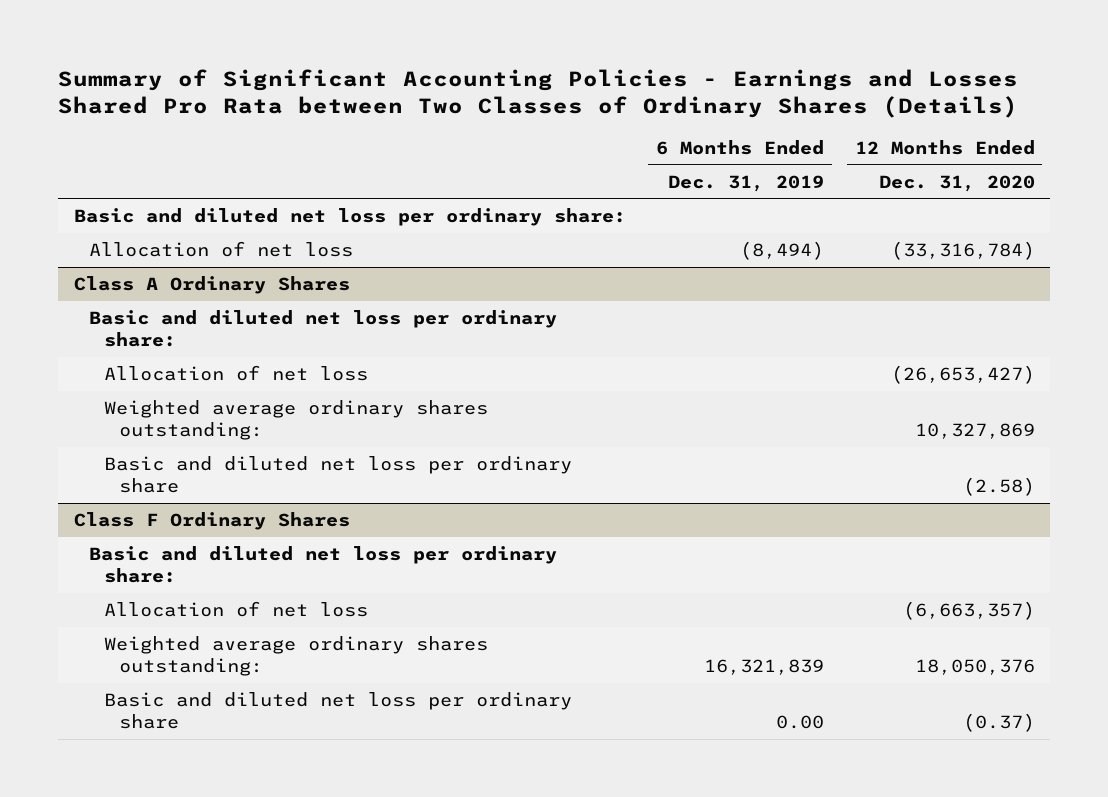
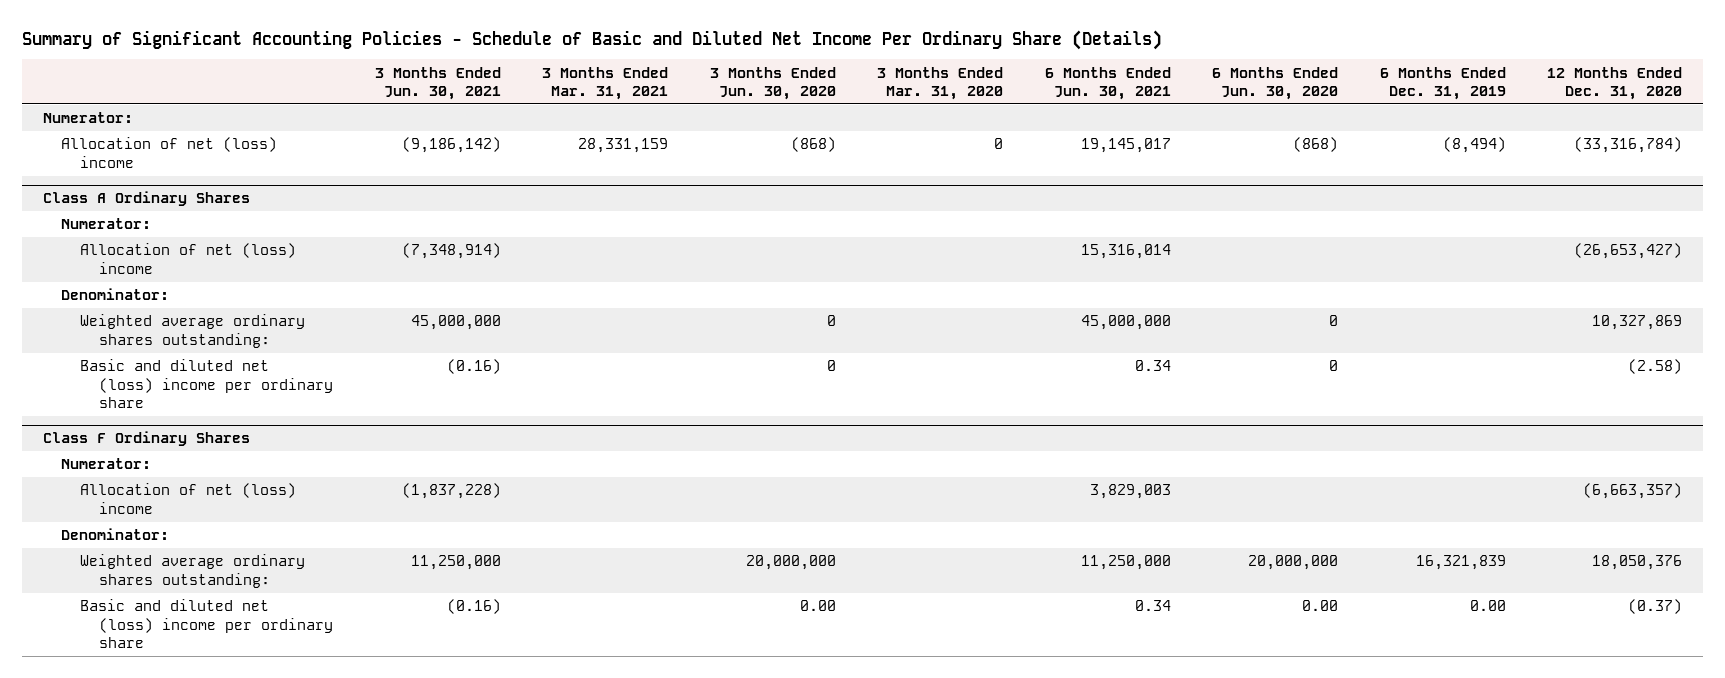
[58,68,1019,119] Summary of Significant Accounting Policies - Earnings and Losses Shared Pro Rata between Two Classes of Ordinary Shares (Details) -> [21,29,1162,50] Summary of Significant Accounting Policies - Schedule of Basic and Diluted Net Income Per Ordinary Share (Details)
none -> [374,66,501,100] 3 Months Ended Jun. 30, 2021
none -> [542,66,669,100] 3 Months Ended Mar. 31, 2021
none -> [709,66,836,100] 3 Months Ended Jun. 30, 2020
none -> [877,66,1004,100] 3 Months Ended Mar. 31, 2020
none -> [1044,66,1171,100] 6 Months Ended Jun. 30, 2021
none -> [1212,66,1339,100] 6 Months Ended Jun. 30, 2020
[73,207,626,226] Basic and diluted net loss per ordinary share: -> none
none -> [42,112,133,124] Numerator:
[88,240,353,257] Allocation of net loss -> [61,137,278,168] Allocation of net (loss) income
[88,309,557,347] Basic and diluted net loss per ordinary share: -> none
none -> [61,218,152,230] Numerator:
[104,364,369,381] Allocation of net loss -> [80,243,297,274] Allocation of net (loss) income
none -> [61,288,170,301] Denominator:
[104,455,573,493] Basic and diluted net loss per ordinary share -> [80,359,334,408] Basic and diluted net (loss) income per ordinary share
[88,545,557,583] Basic and diluted net loss per ordinary share: -> none
none -> [61,458,152,470] Numerator:
[104,600,369,617] Allocation of net loss -> [80,483,297,514] Allocation of net (loss) income
none -> [61,528,170,541] Denominator:
[104,691,573,729] Basic and diluted net loss per ordinary share -> [80,599,334,648] Basic and diluted net (loss) income per ordinary share

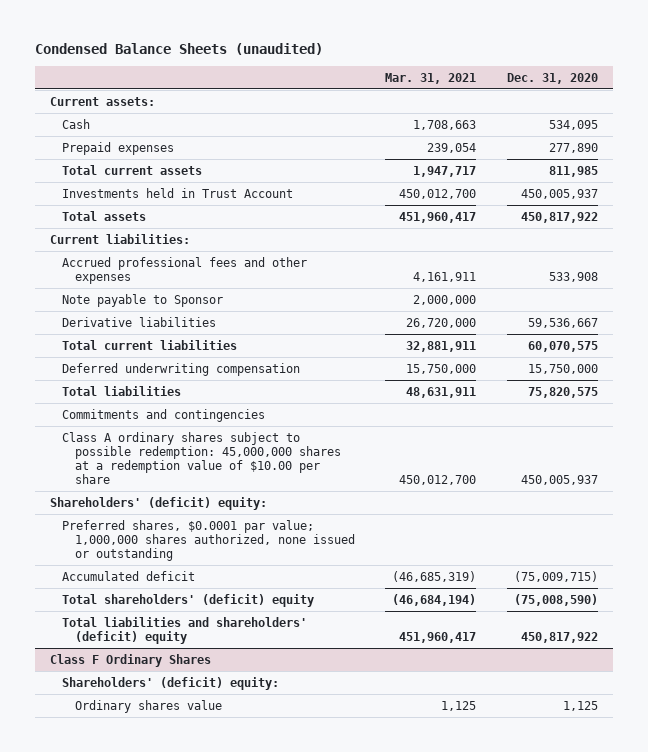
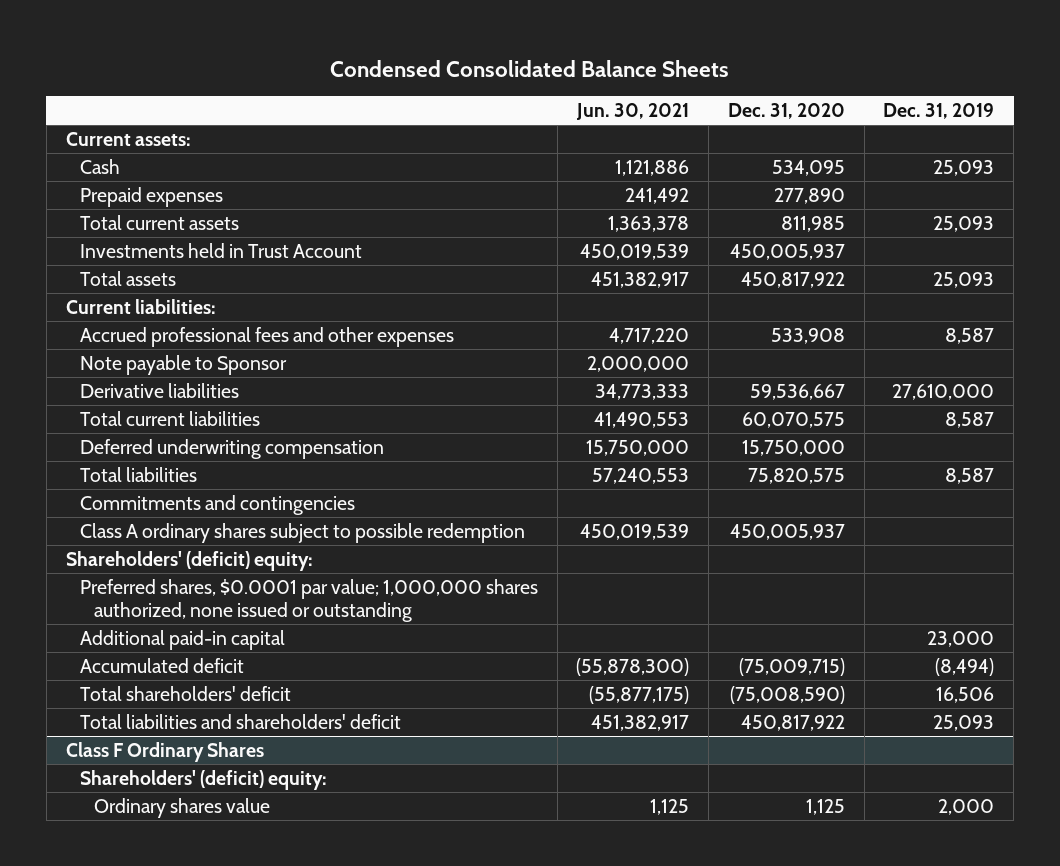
[34,42,323,55] Condensed Balance Sheets (unaudited) -> [329,59,729,77] Condensed Consolidated Balance Sheets
[385,72,477,84] Mar. 31, 2021 -> none
none -> [576,103,690,121] Jun. 30, 2021
none -> [883,103,995,120] Dec. 31, 2019
[62,431,341,485] Class A ordinary shares subject to possible redemption: 45,000,000 shares at a redemption value of $10.00 per share -> [79,522,525,543] Class A ordinary shares subject to possible redemption
none -> [79,629,285,650] Additional paid-in capital
[62,593,315,607] Total shareholders' (deficit) equity -> [79,685,291,701] Total shareholders' deficit
[62,616,308,645] Total liabilities and shareholders' (deficit) equity -> [79,713,401,729] Total liabilities and shareholders' deficit

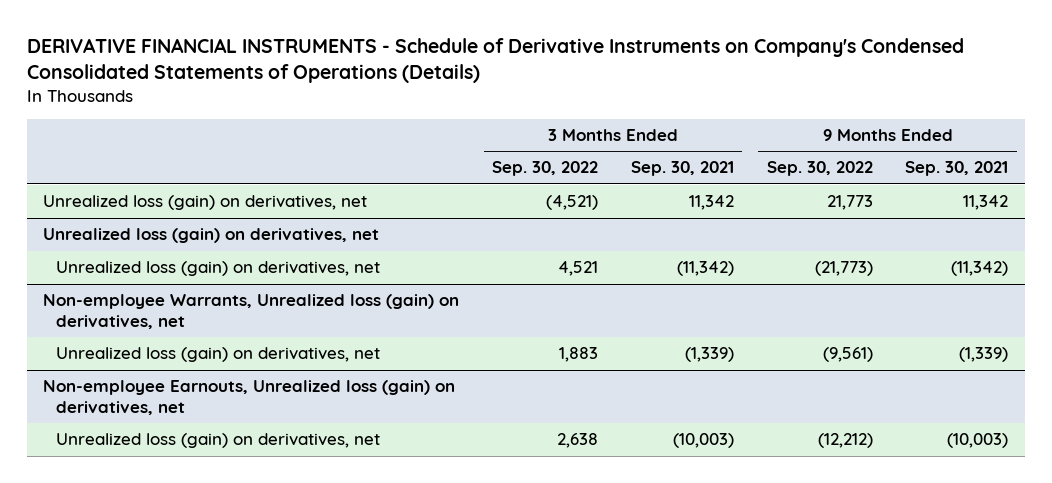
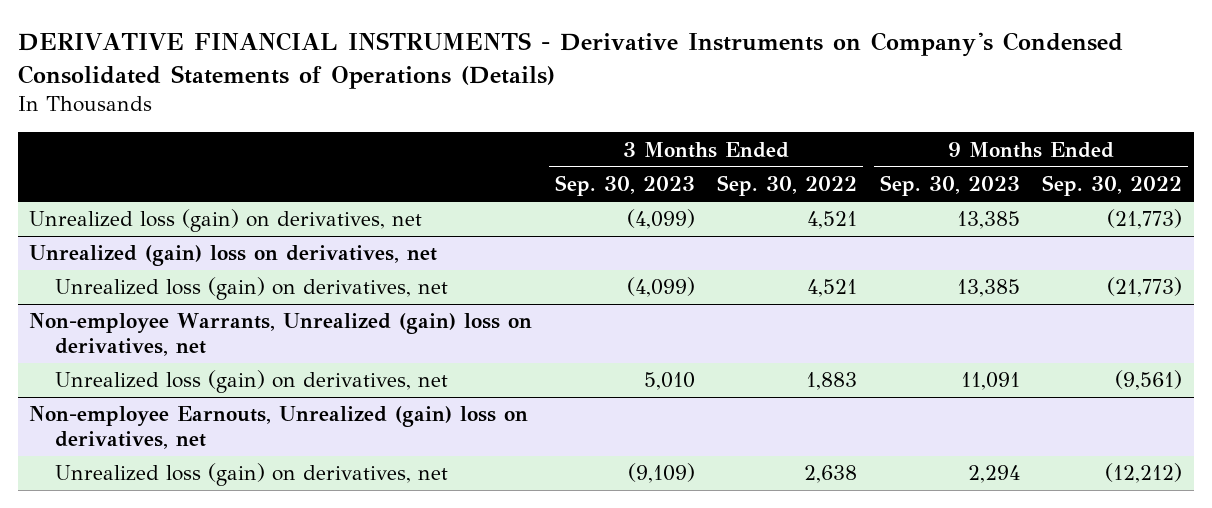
[26,37,964,84] DERIVATIVE FINANCIAL INSTRUMENTS - Schedule of Derivative Instruments on Company's Condensed Consolidated Statements of Operations (Details) -> [17,32,1123,89] DERIVATIVE FINANCIAL INSTRUMENTS - Derivative Instruments on Company's Condensed Consolidated Statements of Operations (Details)
[630,161,734,177] Sep. 30, 2021 -> none
[905,161,1009,177] Sep. 30, 2021 -> none
none -> [554,175,695,197] Sep. 30, 2023
none -> [879,175,1020,197] Sep. 30, 2023
[43,195,368,211] Unrealized loss (gain) on derivatives, net -> none
[43,228,380,244] Unrealized loss (gain) on derivatives, net -> none
none -> [29,245,438,267] Unrealized (gain) loss on derivatives, net
none -> [54,277,448,301] Unrealized loss (gain) on derivatives, net
[43,294,460,329] Non-employee Warrants, Unrealized loss (gain) on derivatives, net -> [29,313,533,357] Non-employee Warrants, Unrealized (gain) loss on derivatives, net
[43,380,456,415] Non-employee Earnouts, Unrealized loss (gain) on derivatives, net -> [29,406,529,450] Non-employee Earnouts, Unrealized (gain) loss on derivatives, net

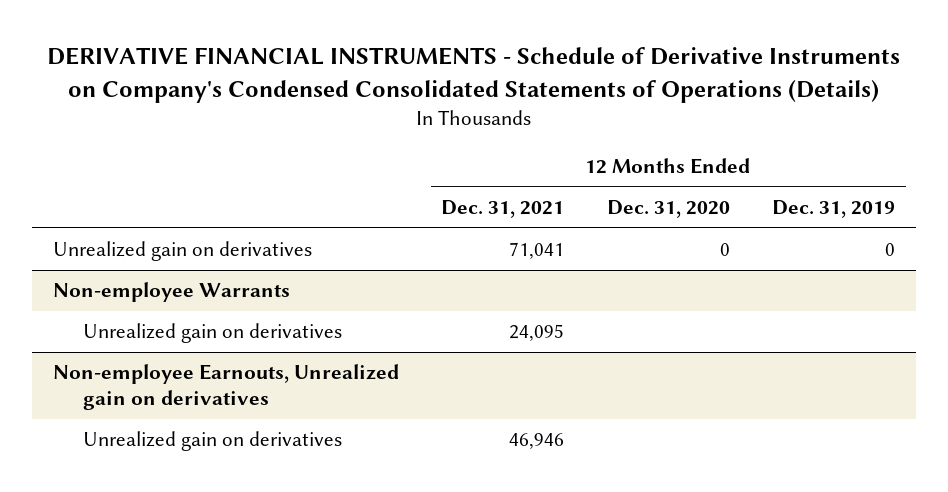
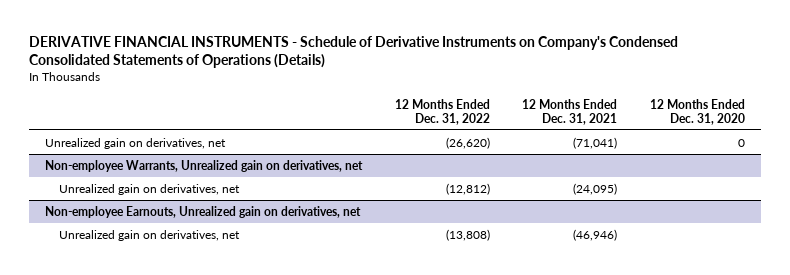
[771,200,895,219] Dec. 31, 2019 -> none
none -> [394,98,490,125] 12 Months Ended Dec. 31, 2022
[52,282,290,303] Non-employee Warrants -> none
[52,241,312,262] Unrealized gain on derivatives -> [45,137,227,149] Unrealized gain on derivatives, net
[509,242,565,260] 71,041 -> [573,136,618,149] (71,041)
none -> [45,159,364,172] Non-employee Warrants, Unrealized gain on derivatives, net
[83,323,343,344] Unrealized gain on derivatives -> [58,183,240,195] Unrealized gain on derivatives, net
[509,324,565,342] 24,095 -> [573,182,618,195] (24,095)
[52,364,399,410] Non-employee Earnouts, Unrealized gain on derivatives -> [45,205,362,218] Non-employee Earnouts, Unrealized gain on derivatives, net
[83,431,343,452] Unrealized gain on derivatives -> [58,229,240,241] Unrealized gain on derivatives, net
[509,433,565,450] 46,946 -> [573,228,618,241] (46,946)

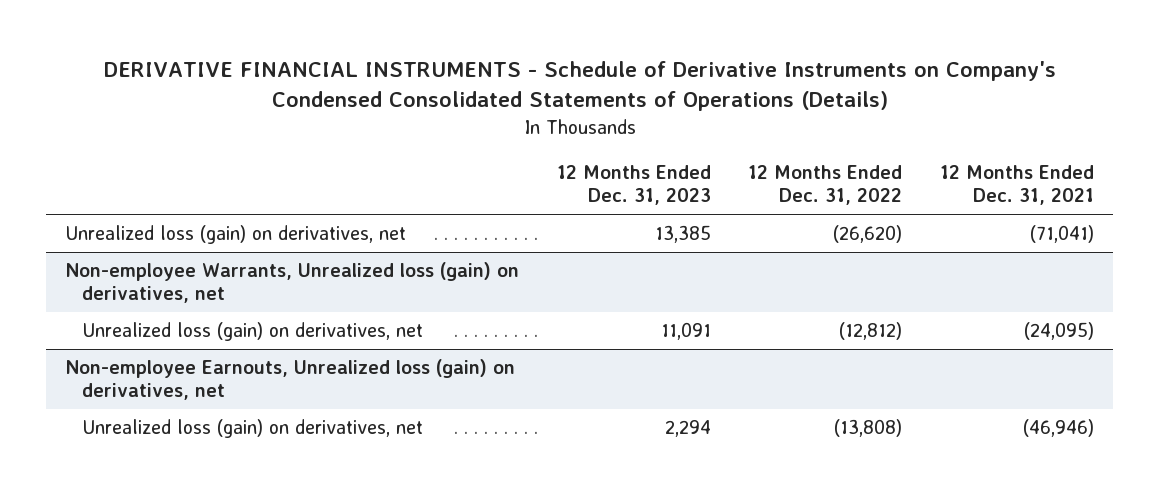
[649,98,745,125] 12 Months Ended Dec. 31, 2020 -> none
none -> [556,165,711,206] 12 Months Ended Dec. 31, 2023
[45,137,227,149] Unrealized gain on derivatives, net -> [64,225,406,245] Unrealized loss (gain) on derivatives, net
[45,159,364,172] Non-employee Warrants, Unrealized gain on derivatives, net -> [64,262,519,304] Non-employee Warrants, Unrealized loss (gain) on derivatives, net
[58,183,240,195] Unrealized gain on derivatives, net -> [81,322,423,342] Unrealized loss (gain) on derivatives, net
[45,205,362,218] Non-employee Earnouts, Unrealized gain on derivatives, net -> [64,359,515,401] Non-employee Earnouts, Unrealized loss (gain) on derivatives, net
[58,229,240,241] Unrealized gain on derivatives, net -> [81,419,423,439] Unrealized loss (gain) on derivatives, net

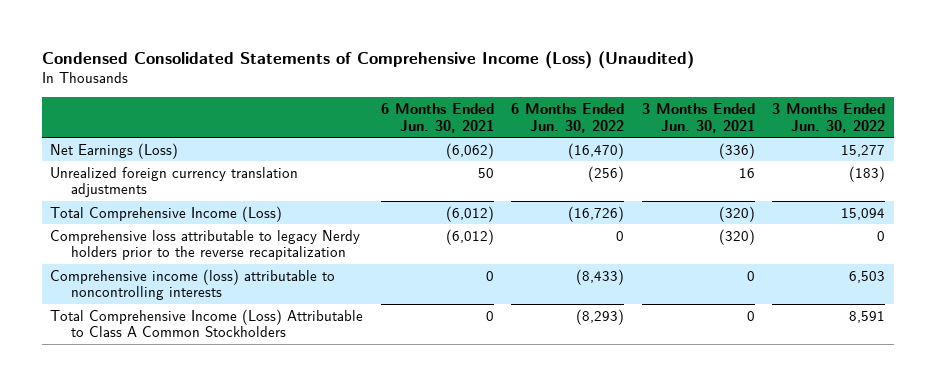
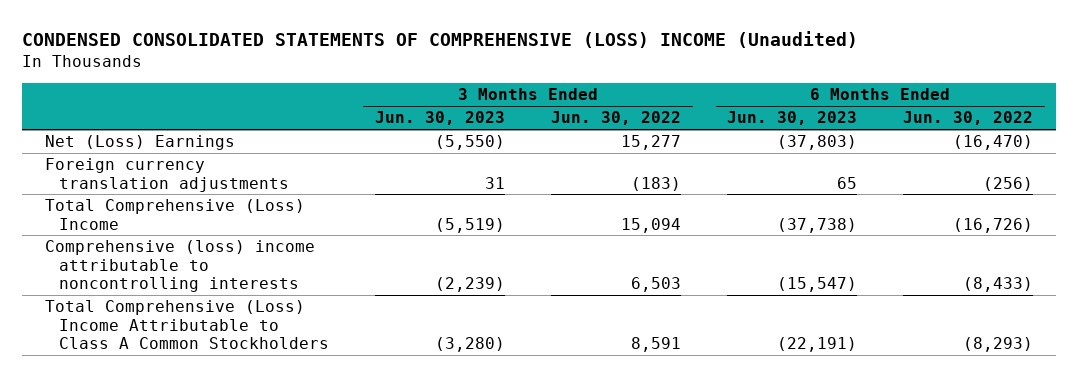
[41,50,694,69] Condensed Consolidated Statements of Comprehensive Income (Loss) (Unaudited) -> [22,31,859,49] CONDENSED CONSOLIDATED STATEMENTS OF COMPREHENSIVE (LOSS) INCOME (Unaudited)
[380,102,494,133] 6 Months Ended Jun. 30, 2021 -> none
[641,102,755,133] 3 Months Ended Jun. 30, 2021 -> none
none -> [374,111,505,126] Jun. 30, 2023
none -> [727,111,858,126] Jun. 30, 2023
[50,229,361,261] Comprehensive loss attributable to legacy Nerdy holders prior to the reverse recapitalization -> none
[50,142,179,159] Net Earnings (Loss) -> [45,135,236,151] Net (Loss) Earnings
[50,166,299,198] Unrealized foreign currency translation adjustments -> [45,158,289,192] Foreign currency translation adjustments
[50,205,283,222] Total Comprehensive Income (Loss) -> [45,199,306,230] Total Comprehensive (Loss) Income
[50,268,336,301] Comprehensive income (loss) attributable to noncontrolling interests -> [45,240,316,292] Comprehensive (loss) income attributable to noncontrolling interests
[50,308,364,338] Total Comprehensive Income (Loss) Attributable to Class A Common Stockholders -> [45,300,329,349] Total Comprehensive (Loss) Income Attributable to Class A Common Stockholders

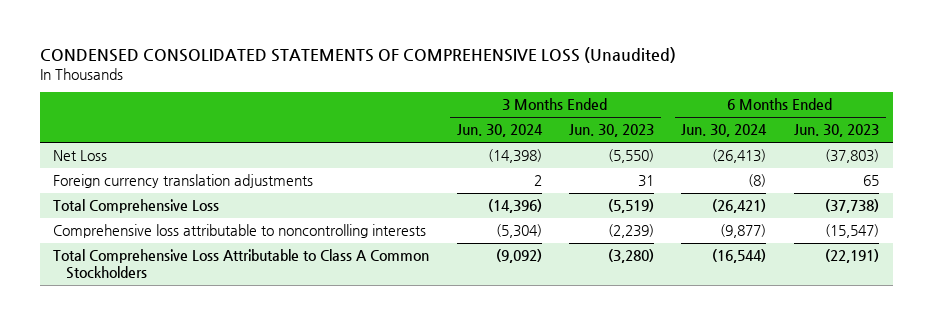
[22,31,859,49] CONDENSED CONSOLIDATED STATEMENTS OF COMPREHENSIVE (LOSS) INCOME (Unaudited) -> [39,47,676,64] CONDENSED CONSOLIDATED STATEMENTS OF COMPREHENSIVE LOSS (Unaudited)
[551,111,682,126] Jun. 30, 2022 -> none
[903,111,1034,126] Jun. 30, 2022 -> none
none -> [456,124,543,138] Jun. 30, 2024
none -> [681,124,768,138] Jun. 30, 2024
[45,135,236,151] Net (Loss) Earnings -> [53,150,108,162] Net Loss
[45,199,306,230] Total Comprehensive (Loss) Income -> [53,199,220,214] Total Comprehensive Loss
[45,240,316,292] Comprehensive (loss) income attributable to noncontrolling interests -> [53,224,427,239] Comprehensive loss attributable to noncontrolling interests
[45,300,329,349] Total Comprehensive (Loss) Income Attributable to Class A Common Stockholders -> [53,249,430,279] Total Comprehensive Loss Attributable to Class A Common Stockholders

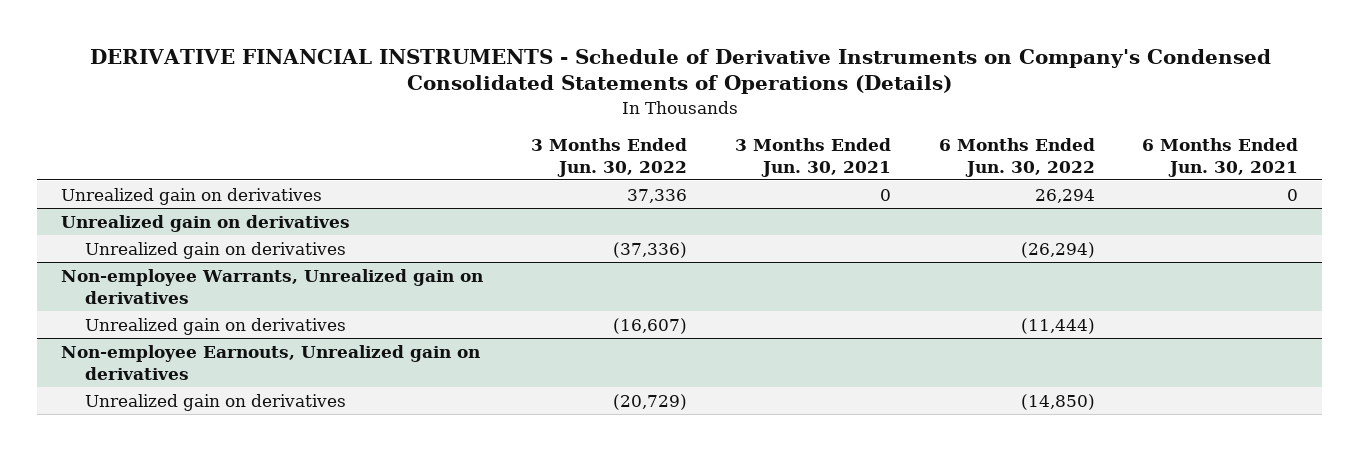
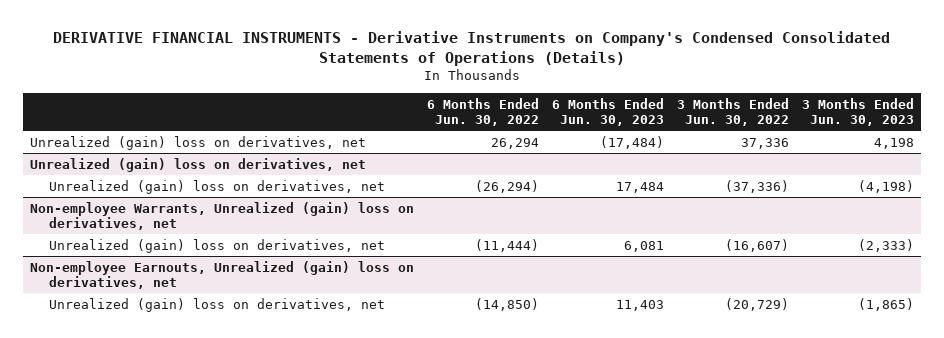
[89,48,1271,95] DERIVATIVE FINANCIAL INSTRUMENTS - Schedule of Derivative Instruments on Company's Condensed Consolidated Statements of Operations (Details) -> [53,31,891,67] DERIVATIVE FINANCIAL INSTRUMENTS - Derivative Instruments on Company's Condensed Consolidated Statements of Operations (Details)
[734,137,891,177] 3 Months Ended Jun. 30, 2021 -> none
[1142,137,1299,177] 6 Months Ended Jun. 30, 2021 -> none
none -> [552,97,665,126] 6 Months Ended Jun. 30, 2023
none -> [802,97,915,126] 3 Months Ended Jun. 30, 2023
[60,188,322,206] Unrealized gain on derivatives -> [29,135,366,150] Unrealized (gain) loss on derivatives, net
[60,215,350,233] Unrealized gain on derivatives -> [29,157,366,172] Unrealized (gain) loss on derivatives, net
[84,242,346,260] Unrealized gain on derivatives -> [49,179,386,194] Unrealized (gain) loss on derivatives, net
[60,269,483,304] Non-employee Warrants, Unrealized gain on derivatives -> [29,201,414,230] Non-employee Warrants, Unrealized (gain) loss on derivatives, net
[84,318,346,336] Unrealized gain on derivatives -> [49,238,386,253] Unrealized (gain) loss on derivatives, net
[60,345,480,380] Non-employee Earnouts, Unrealized gain on derivatives -> [29,260,414,289] Non-employee Earnouts, Unrealized (gain) loss on derivatives, net
[84,394,346,412] Unrealized gain on derivatives -> [49,297,386,312] Unrealized (gain) loss on derivatives, net

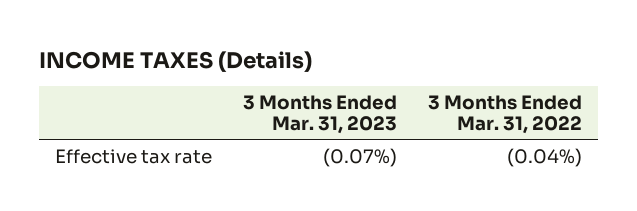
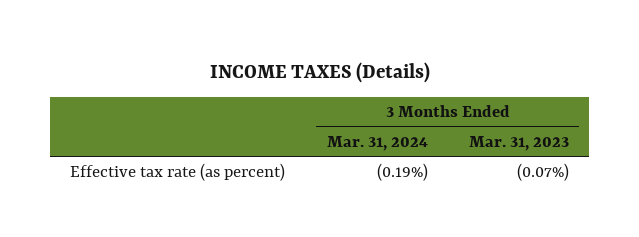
[428,94,583,135] 3 Months Ended Mar. 31, 2022 -> none
none -> [326,135,428,151] Mar. 31, 2024
[54,148,212,164] Effective tax rate -> [70,163,286,182] Effective tax rate (as percent)

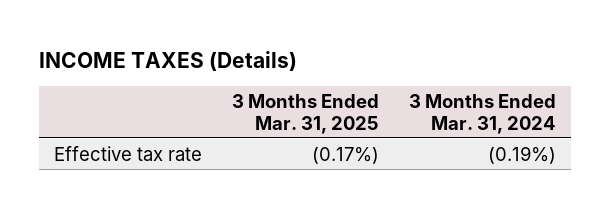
[468,135,569,151] Mar. 31, 2023 -> none
none -> [232,94,380,134] 3 Months Ended Mar. 31, 2025
[70,163,286,182] Effective tax rate (as percent) -> [54,145,203,161] Effective tax rate

